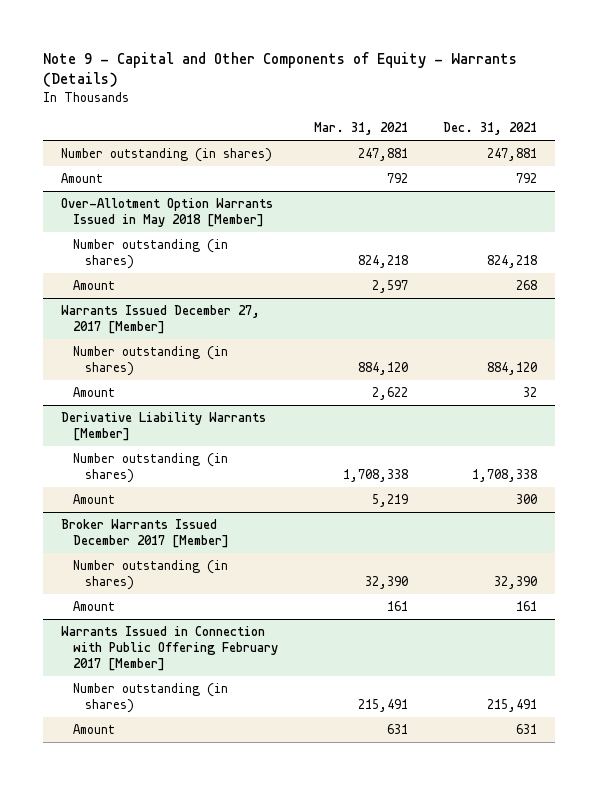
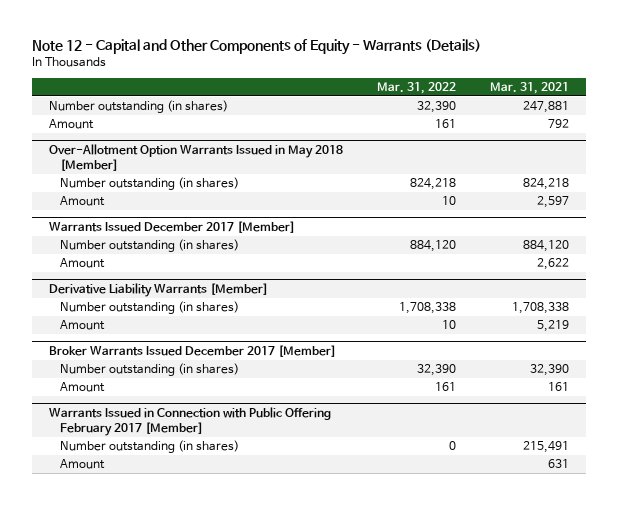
[43,51,518,88] Note 9 - Capital and Other Components of Equity - Warrants (Details) -> [31,39,481,56] Note 12 - Capital and Other Components of Equity - Warrants (Details)
[443,122,538,136] Dec. 31, 2021 -> none
none -> [377,81,457,94] Mar. 31, 2022
[61,305,261,334] Warrants Issued December 27, 2017 [Member] -> [49,220,296,233] Warrants Issued December 2017 [Member]

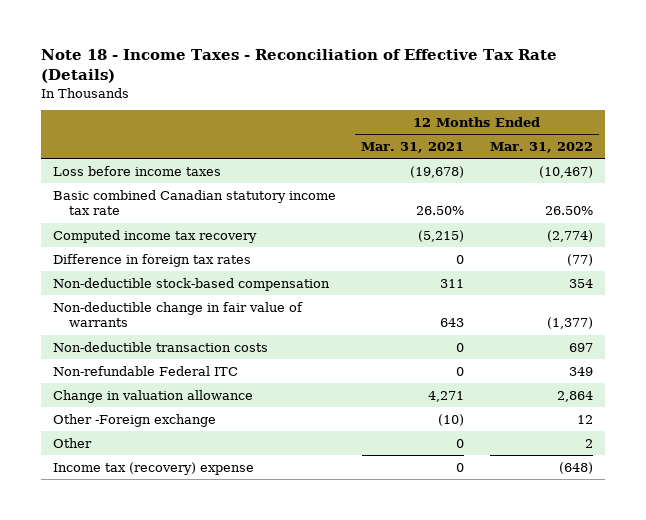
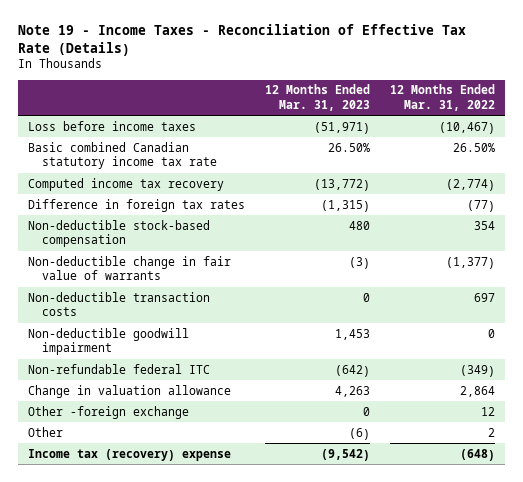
[40,49,557,84] Note 18 - Income Taxes - Reconciliation of Effective Tax Rate (Details) -> [17,24,466,56] Note 19 - Income Taxes - Reconciliation of Effective Tax Rate (Details)
[361,141,465,153] Mar. 31, 2021 -> none
none -> [265,84,371,111] 12 Months Ended Mar. 31, 2023
none -> [27,327,189,355] Non-deductible goodwill impairment
[53,365,239,376] Non-refundable Federal ITC -> [27,363,210,374] Non-refundable federal ITC
[568,366,593,376] 349 -> [460,364,496,377] (349)
[53,413,217,427] Other -Foreign exchange -> [27,405,189,419] Other -foreign exchange

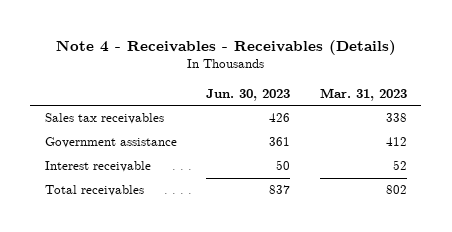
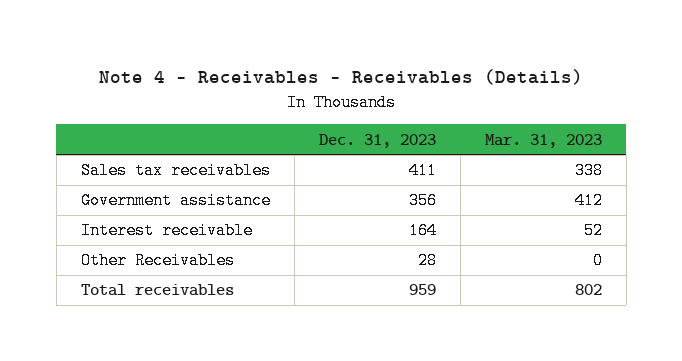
[206,89,291,102] Jun. 30, 2023 -> none
none -> [318,133,436,148] Dec. 31, 2023
none -> [80,252,235,270] Other Receivables

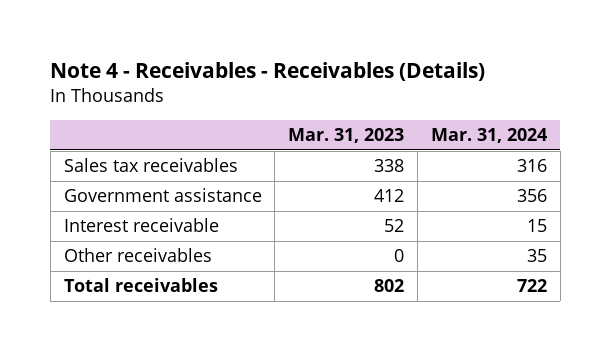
[318,133,436,148] Dec. 31, 2023 -> none
none -> [431,128,548,144] Mar. 31, 2024
[80,252,235,270] Other Receivables -> [63,248,212,263] Other receivables

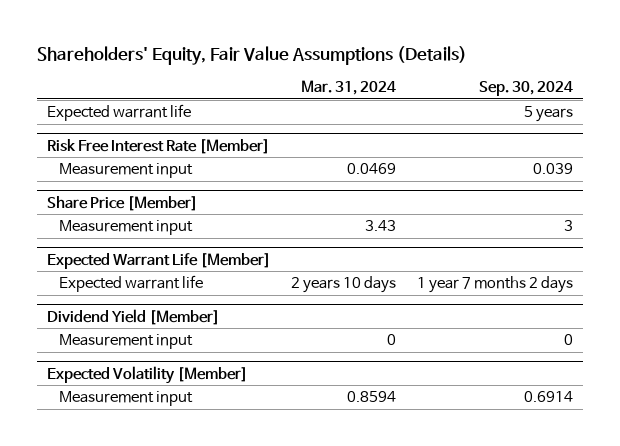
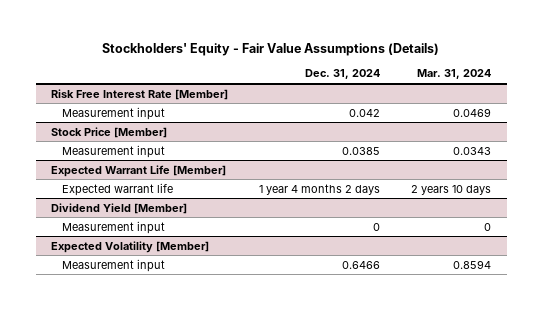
[37,46,468,66] Shareholders' Equity, Fair Value Assumptions (Details) -> [102,42,440,56] Stockholders' Equity - Fair Value Assumptions (Details)
[478,81,573,97] Sep. 30, 2024 -> none
none -> [305,69,381,80] Dec. 31, 2024
[47,104,192,122] Expected warrant life -> none
[47,195,199,211] Share Price [Member] -> [51,126,168,138] Stock Price [Member]
[365,220,397,232] 3.43 -> [453,146,492,155] 0.0343

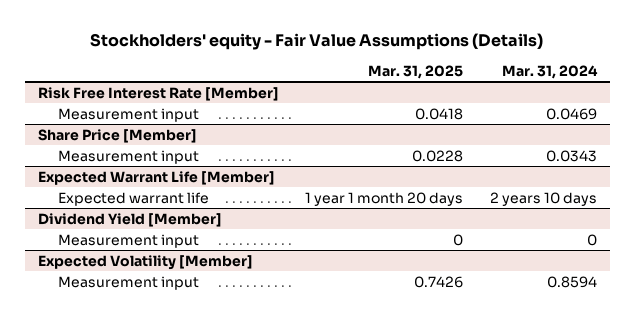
[102,42,440,56] Stockholders' Equity - Fair Value Assumptions (Details) -> [90,33,544,51] Stockholders' equity - Fair Value Assumptions (Details)
[305,69,381,80] Dec. 31, 2024 -> none
none -> [368,64,464,79] Mar. 31, 2025
[51,126,168,138] Stock Price [Member] -> [37,128,197,143] Share Price [Member]

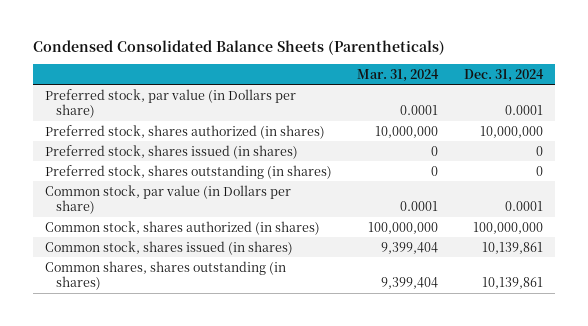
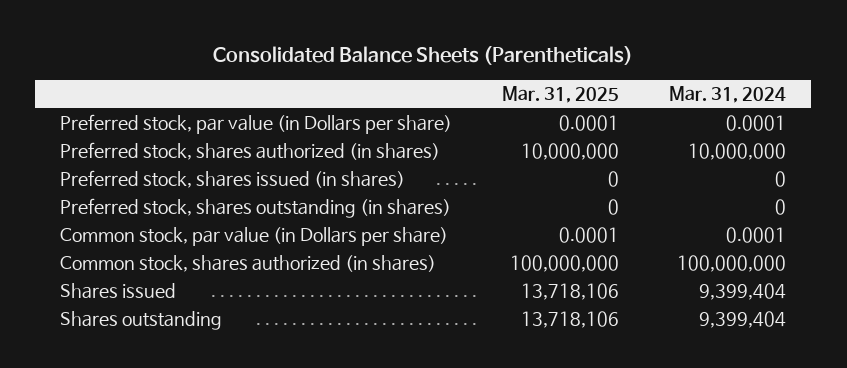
[32,39,445,55] Condensed Consolidated Balance Sheets (Parentheticals) -> [213,46,634,66] Consolidated Balance Sheets (Parentheticals)
[463,68,544,82] Dec. 31, 2024 -> none
none -> [502,85,620,103] Mar. 31, 2025
[45,240,294,255] Common stock, shares issued (in shares) -> [60,283,177,300] Shares issued
[45,260,287,291] Common shares, shares outstanding (in shares) -> [60,311,223,331] Shares outstanding

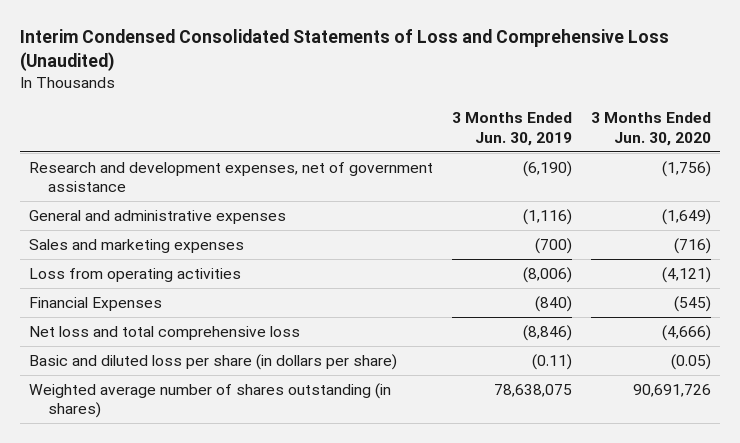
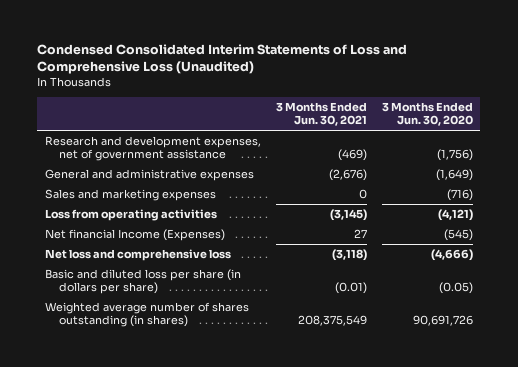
[19,29,669,72] Interim Condensed Consolidated Statements of Loss and Comprehensive Loss (Unaudited) -> [37,44,408,75] Condensed Consolidated Interim Statements of Loss and Comprehensive Loss (Unaudited)
[451,112,572,146] 3 Months Ended Jun. 30, 2019 -> none
none -> [275,102,367,127] 3 Months Ended Jun. 30, 2021
[29,296,163,311] Financial Expenses -> [44,229,225,242] Net financial Income (Expenses)
[29,325,301,340] Net loss and total comprehensive loss -> [44,249,231,262] Net loss and comprehensive loss

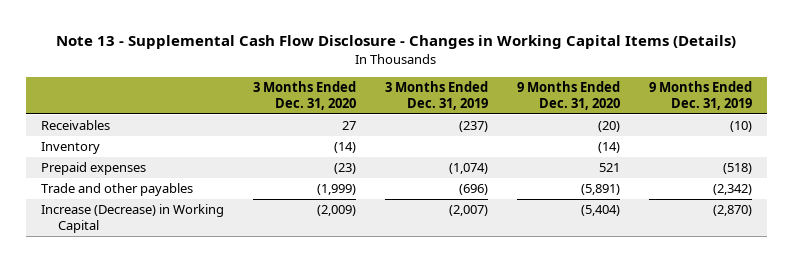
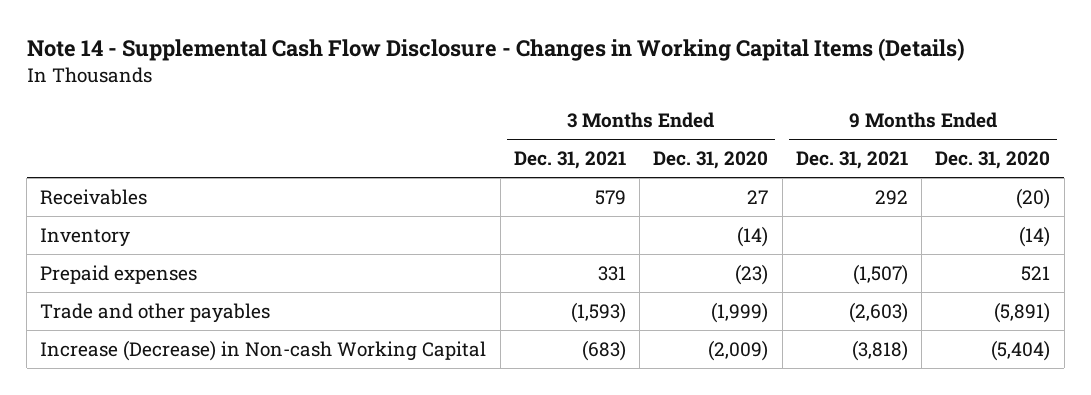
[56,35,737,50] Note 13 - Supplemental Cash Flow Disclosure - Changes in Working Capital Items (Details) -> [26,38,965,62] Note 14 - Supplemental Cash Flow Disclosure - Changes in Working Capital Items (Details)
[384,81,488,110] 3 Months Ended Dec. 31, 2019 -> none
[649,81,753,110] 9 Months Ended Dec. 31, 2019 -> none
none -> [513,151,626,170] Dec. 31, 2021
none -> [795,151,908,170] Dec. 31, 2021
[40,204,224,234] Increase (Decrease) in Working Capital -> [40,339,487,361] Increase (Decrease) in Non-cash Working Capital

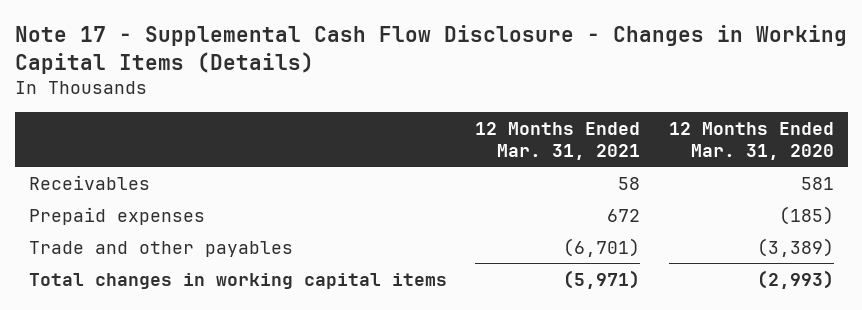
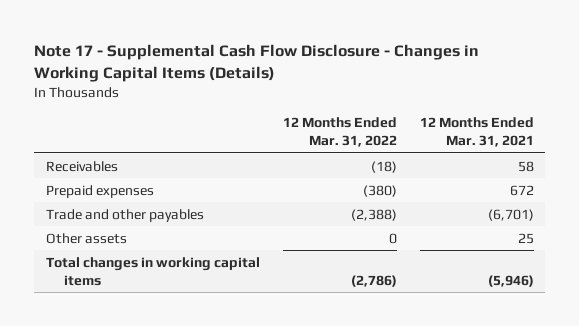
[668,121,834,160] 12 Months Ended Mar. 31, 2020 -> none
none -> [282,117,397,148] 12 Months Ended Mar. 31, 2022
none -> [45,232,127,244] Other assets
[563,269,641,289] (5,971) -> [487,274,534,287] (5,946)

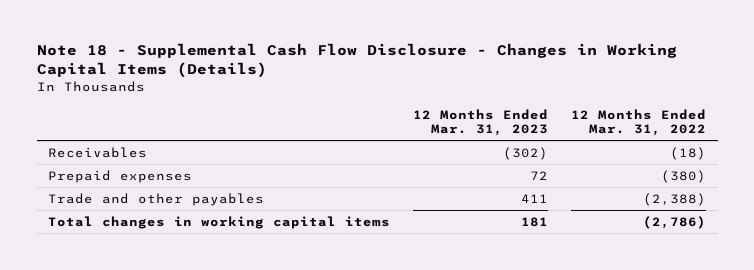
[33,43,479,82] Note 17 - Supplemental Cash Flow Disclosure - Changes in Working Capital Items (Details) -> [36,43,677,79] Note 18 - Supplemental Cash Flow Disclosure - Changes in Working Capital Items (Details)
[419,117,534,148] 12 Months Ended Mar. 31, 2021 -> none
none -> [413,108,549,136] 12 Months Ended Mar. 31, 2023
[45,232,127,244] Other assets -> none

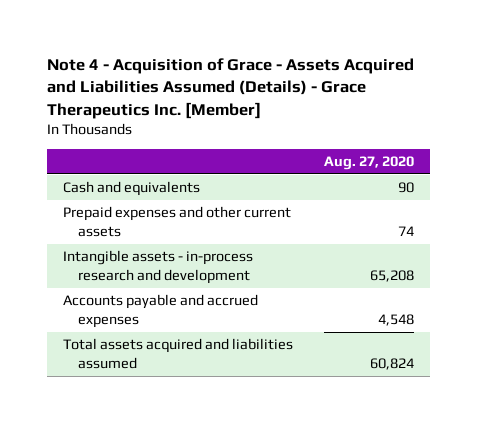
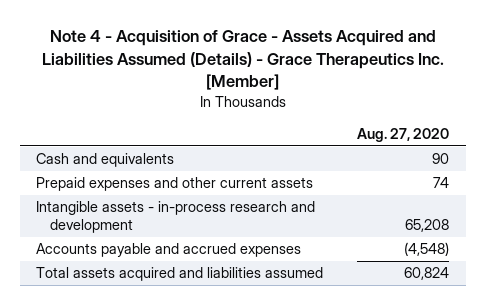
[378,314,415,327] 4,548 -> [403,242,449,257] (4,548)

